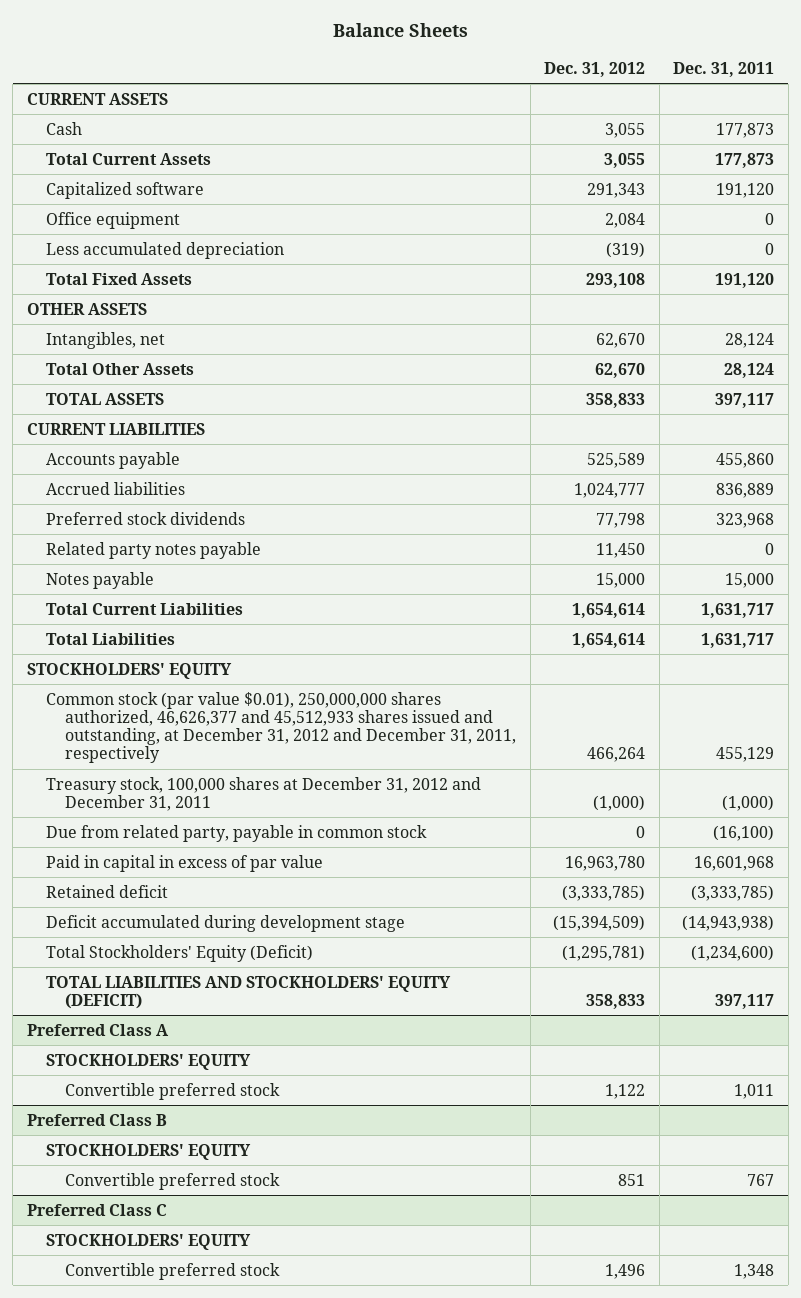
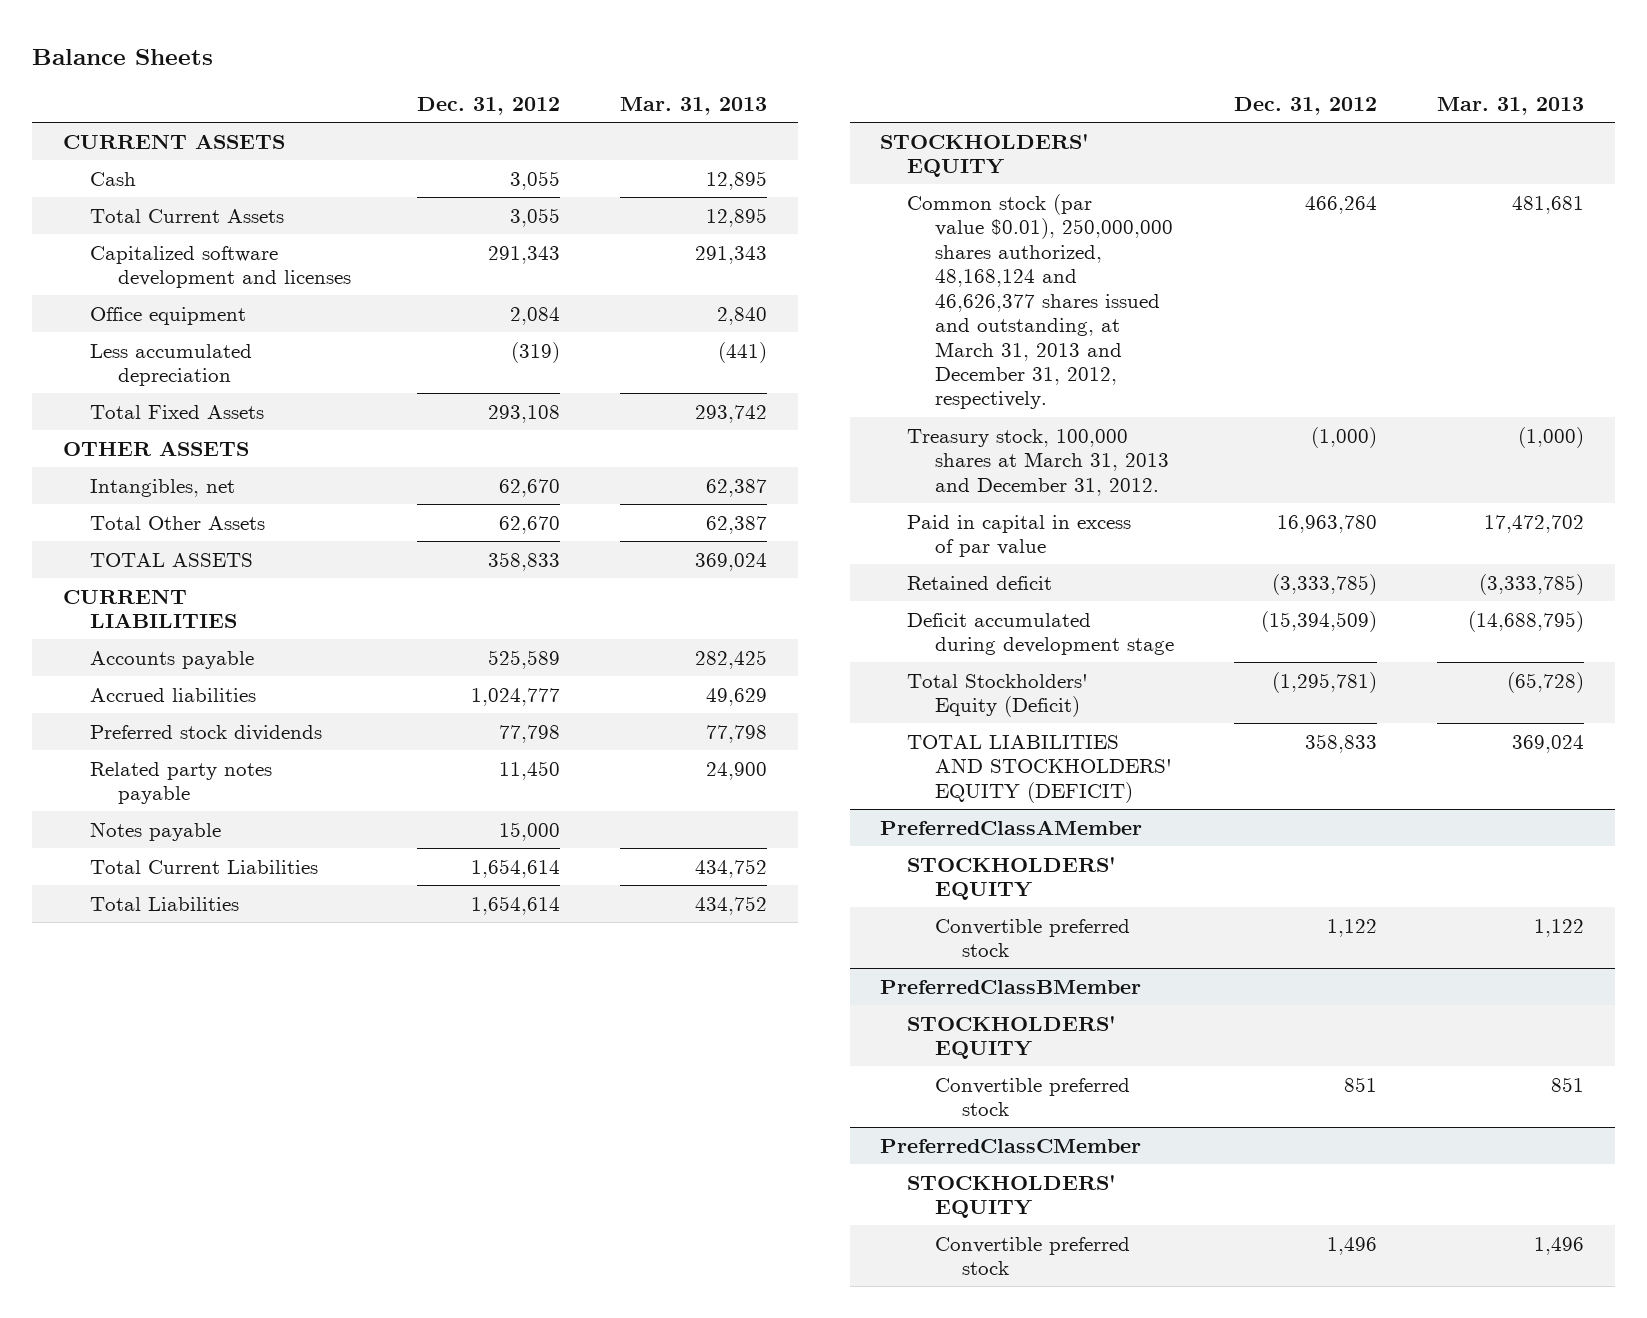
[673,61,775,77] Dec. 31, 2011 -> none
none -> [620,97,768,116] Mar. 31, 2013
[46,181,205,199] Capitalized software -> [90,245,351,289] Capitalized software development and licenses
[46,824,428,842] Due from related party, payable in common stock -> none
[46,691,517,764] Common stock (par value $0.01), 250,000,000 shares authorized, 46,626,377 and 45,512,933 shares issued and outstanding, at December 31, 2012 and December 31, 2011, respectively -> [907,193,1173,410] Common stock (par value $0.01), 250,000,000 shares authorized, 48,168,124 and 46,626,377 shares issued and outstanding, at March 31, 2013 and December 31, 2012, respectively.
[46,776,482,811] Treasury stock, 100,000 shares at December 31, 2012 and December 31, 2011 -> [907,428,1169,496] Treasury stock, 100,000 shares at March 31, 2013 and December 31, 2012.
[26,1023,169,1036] Preferred Class A -> none
none -> [879,819,1142,835] PreferredClassAMember
[26,1113,167,1126] Preferred Class B -> none
none -> [879,979,1141,994] PreferredClassBMember
[26,1203,167,1216] Preferred Class C -> none
none -> [879,1138,1141,1153] PreferredClassCMember

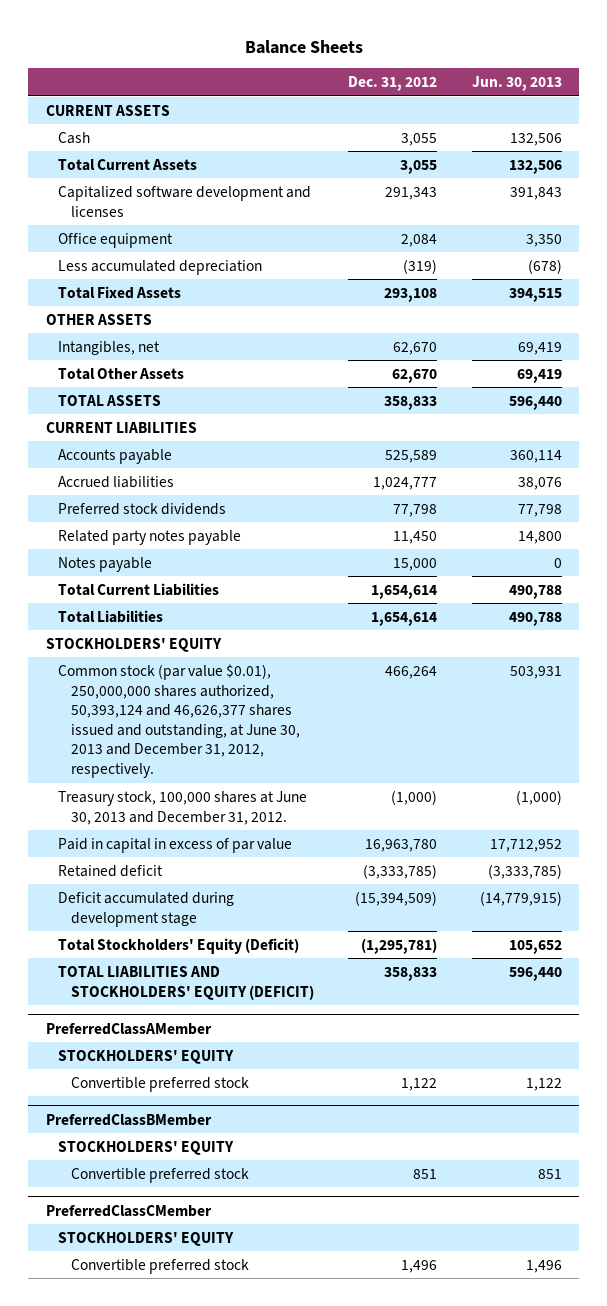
[620,97,768,116] Mar. 31, 2013 -> none
none -> [471,76,562,92] Jun. 30, 2013
[907,193,1173,410] Common stock (par value $0.01), 250,000,000 shares authorized, 48,168,124 and 46,626,377 shares issued and outstanding, at March 31, 2013 and December 31, 2012, respectively. -> [58,663,300,779] Common stock (par value $0.01), 250,000,000 shares authorized, 50,393,124 and 46,626,377 shares issued and outstanding, at June 30, 2013 and December 31, 2012, respectively.
[907,428,1169,496] Treasury stock, 100,000 shares at March 31, 2013 and December 31, 2012. -> [58,790,308,825] Treasury stock, 100,000 shares at June 30, 2013 and December 31, 2012.

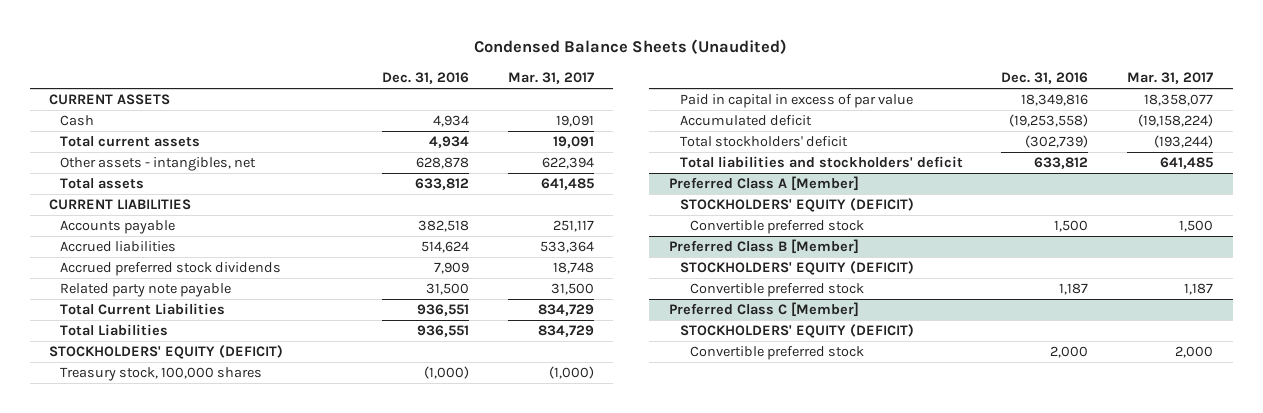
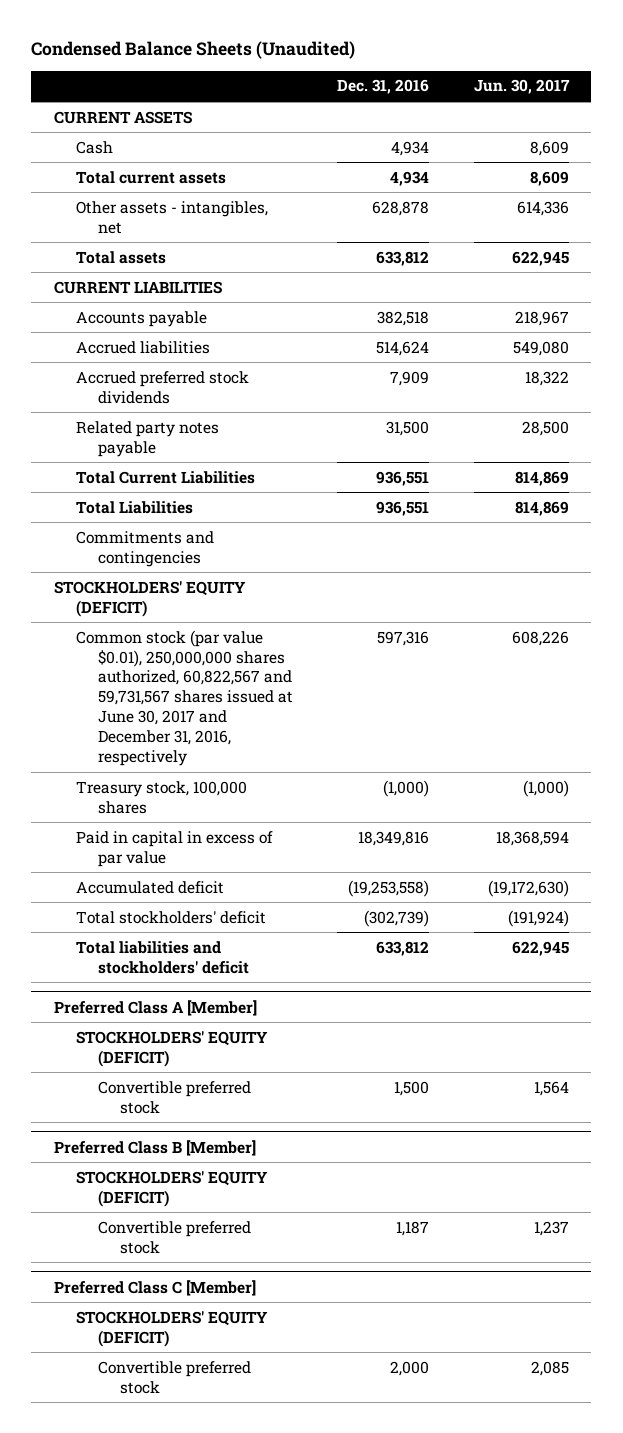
[507,72,594,85] Mar. 31, 2017 -> none
none -> [473,79,570,95] Jun. 30, 2017
[60,283,232,298] Related party note payable -> [75,420,219,457] Related party notes payable
none -> [75,530,214,567] Commitments and contingencies
none -> [75,629,293,767] Common stock (par value $0.01), 250,000,000 shares authorized, 60,822,567 and 59,731,567 shares issued at June 30, 2017 and December 31, 2016, respectively

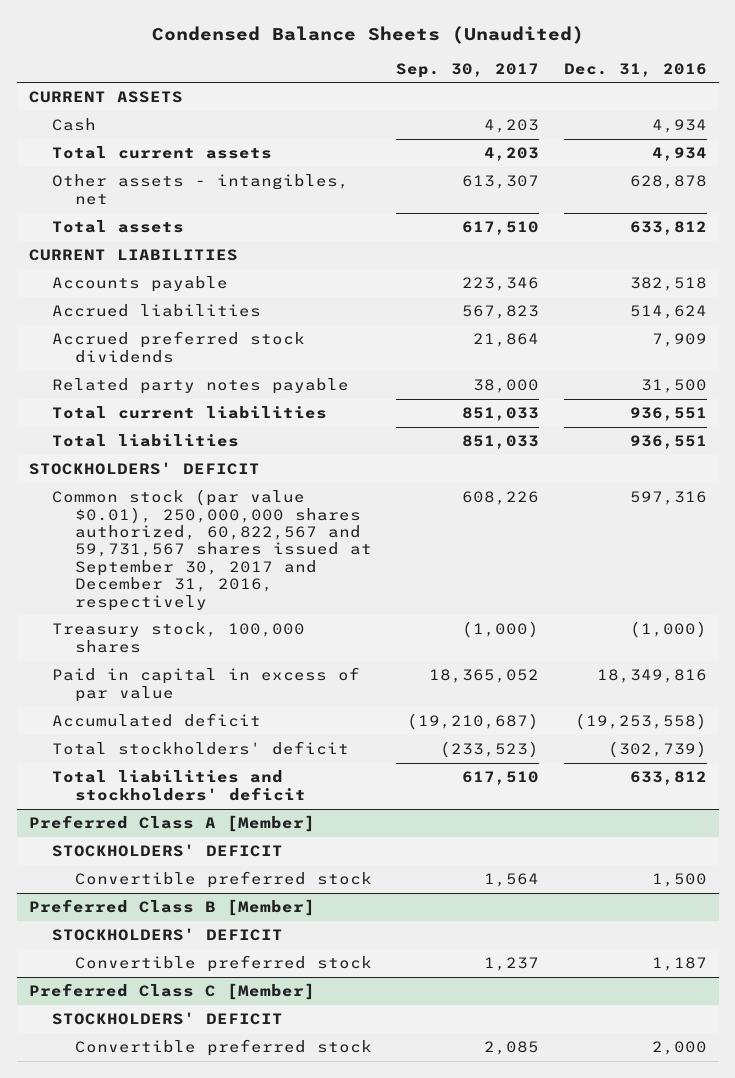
[473,79,570,95] Jun. 30, 2017 -> none
none -> [396,62,540,78] Sep. 30, 2017
[75,530,214,567] Commitments and contingencies -> none
[75,470,255,484] Total Current Liabilities -> [51,406,327,420] Total current liabilities
[75,500,193,514] Total Liabilities -> [51,434,239,448] Total liabilities
[53,580,246,617] STOCKHOLDERS' EQUITY (DEFICIT) -> [28,462,260,476] STOCKHOLDERS' DEFICIT
[75,629,293,767] Common stock (par value $0.01), 250,000,000 shares authorized, 60,822,567 and 59,731,567 shares issued at June 30, 2017 and December 31, 2016, respectively -> [51,489,372,611] Common stock (par value $0.01), 250,000,000 shares authorized, 60,822,567 and 59,731,567 shares issued at September 30, 2017 and December 31, 2016, respectively
[75,1030,268,1067] STOCKHOLDERS' EQUITY (DEFICIT) -> [51,844,283,858] STOCKHOLDERS' DEFICIT
[75,1170,268,1207] STOCKHOLDERS' EQUITY (DEFICIT) -> [51,928,283,942] STOCKHOLDERS' DEFICIT
[75,1310,268,1347] STOCKHOLDERS' EQUITY (DEFICIT) -> [51,1012,283,1026] STOCKHOLDERS' DEFICIT

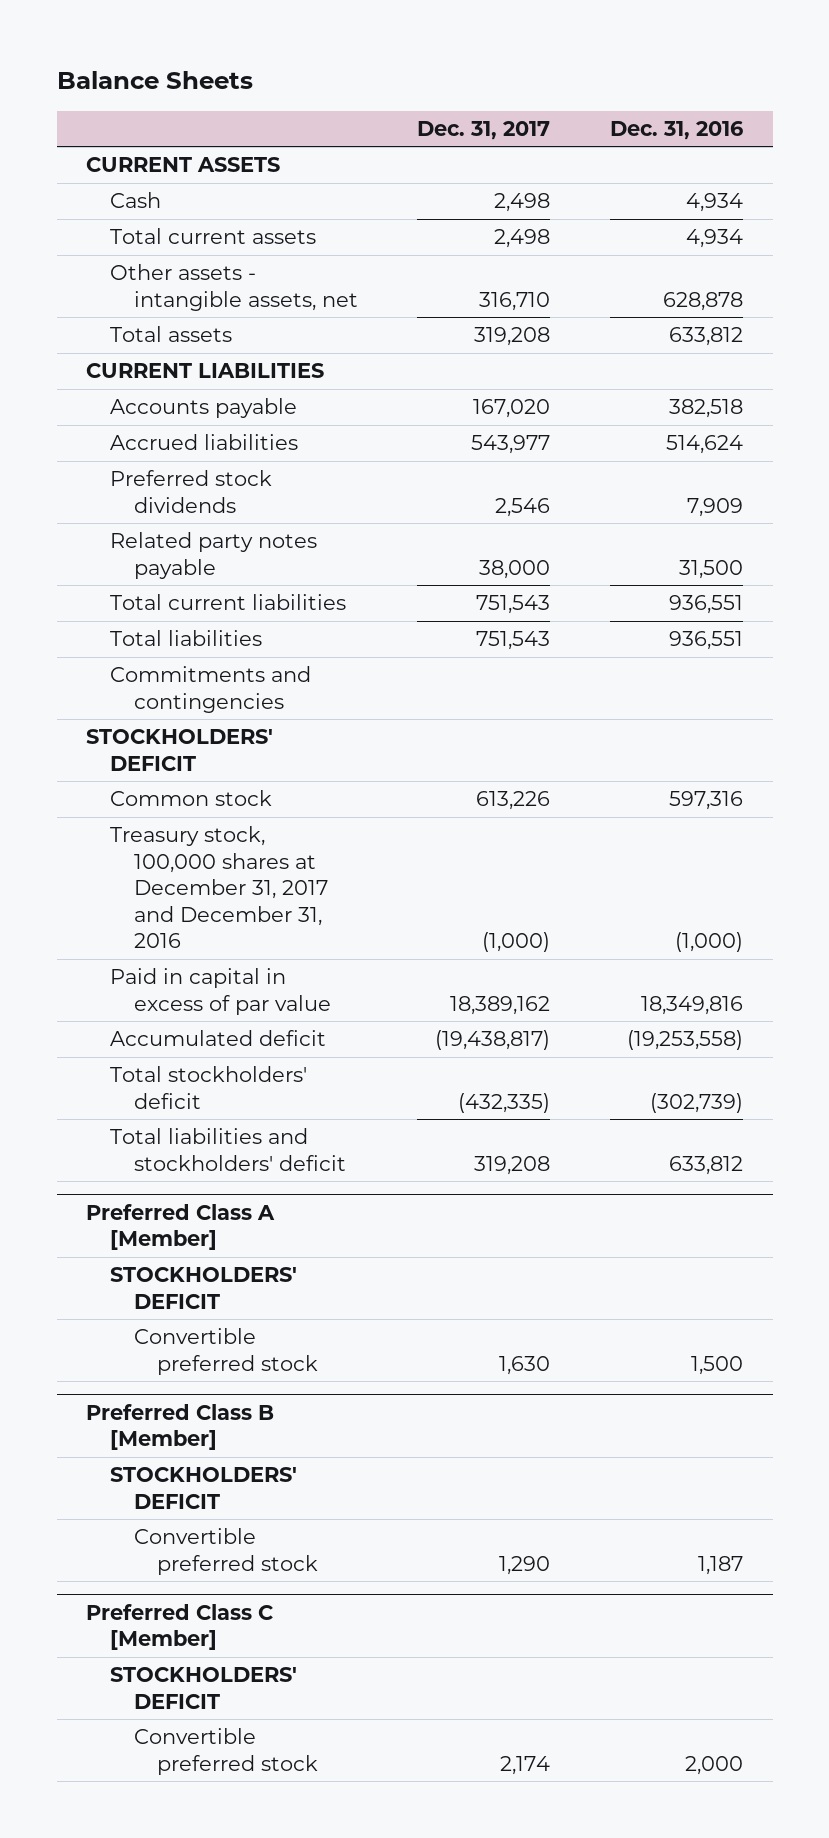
[151,25,584,44] Condensed Balance Sheets (Unaudited) -> [56,71,253,90] Balance Sheets
[396,62,540,78] Sep. 30, 2017 -> none
none -> [417,120,551,140] Dec. 31, 2017
[51,174,349,205] Other assets - intangibles, net -> [109,264,358,311] Other assets - intangible assets, net
[51,331,305,363] Accrued preferred stock dividends -> [109,470,272,513] Preferred stock dividends
none -> [109,666,311,713] Commitments and contingencies
[51,489,372,611] Common stock (par value $0.01), 250,000,000 shares authorized, 60,822,567 and 59,731,567 shares issued at September 30, 2017 and December 31, 2016, respectively -> [109,790,272,807] Common stock
[51,622,305,653] Treasury stock, 100,000 shares -> [109,826,328,949] Treasury stock, 100,000 shares at December 31, 2017 and December 31, 2016

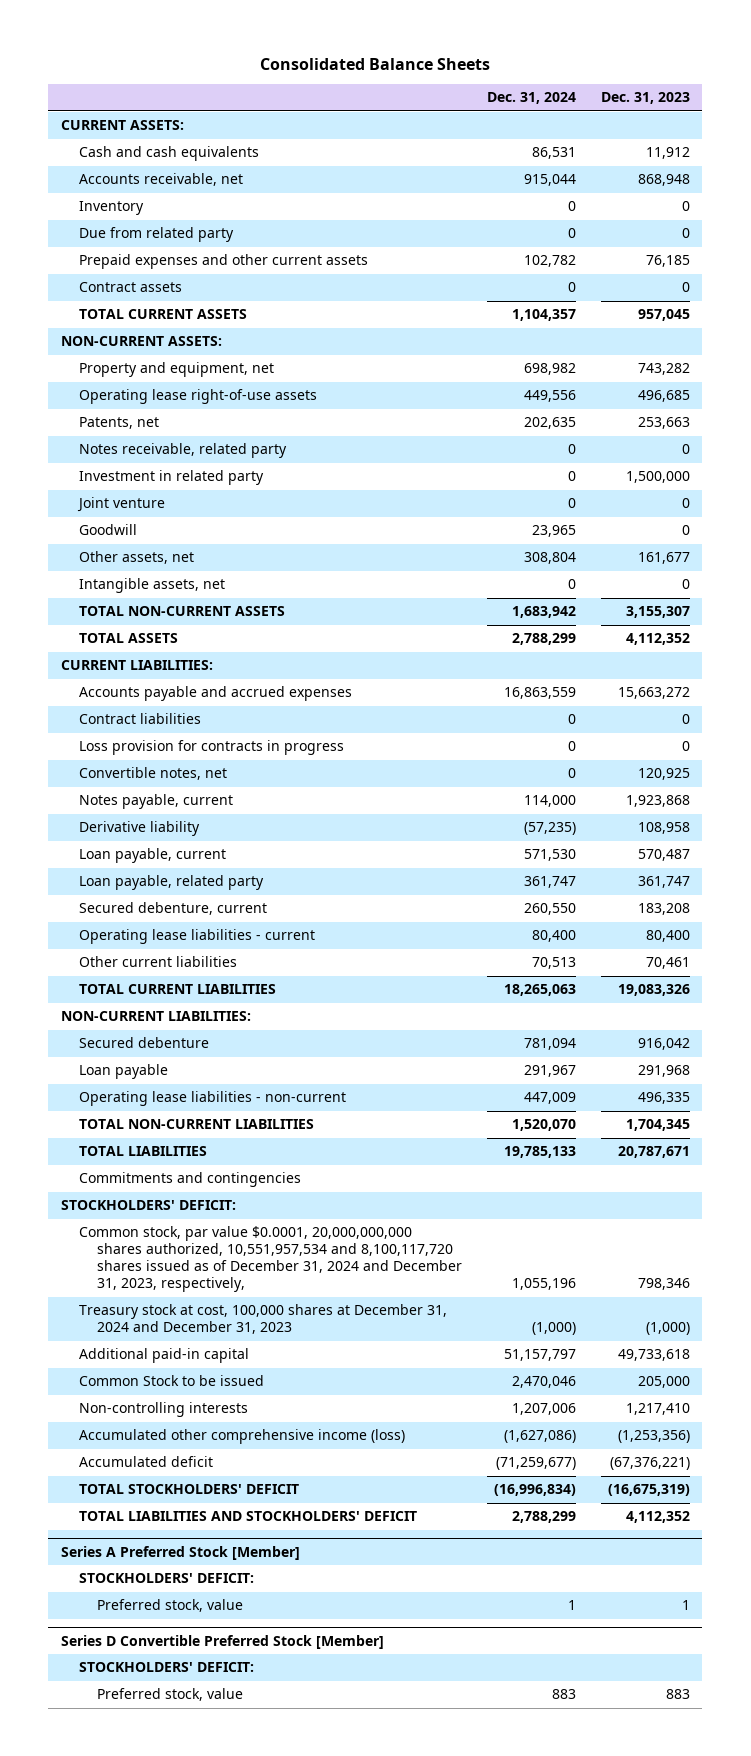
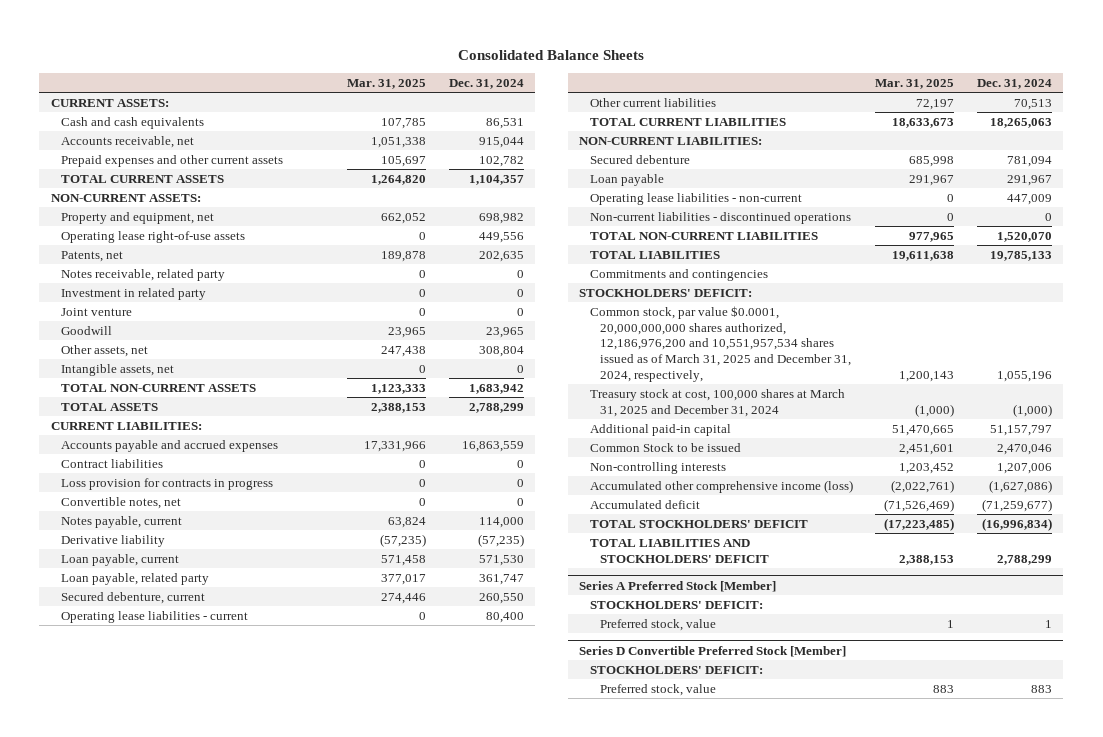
[600,92,690,105] Dec. 31, 2023 -> none
none -> [346,79,426,90] Mar. 31, 2025
[78,201,144,216] Inventory -> none
[78,227,234,243] Due from related party -> none
[78,282,182,293] Contract assets -> none
none -> [589,211,851,224] Non-current liabilities - discontinued operations
[78,1226,463,1293] Common stock, par value $0.0001, 20,000,000,000 shares authorized, 10,551,957,534 and 8,100,117,720 shares issued as of December 31, 2024 and December 31, 2023, respectively, -> [589,305,851,382] Common stock, par value $0.0001, 20,000,000,000 shares authorized, 12,186,976,200 and 10,551,957,534 shares issued as of March 31, 2025 and December 31, 2024, respectively,
[78,1304,447,1335] Treasury stock at cost, 100,000 shares at December 31, 2024 and December 31, 2023 -> [589,388,845,417] Treasury stock at cost, 100,000 shares at March 31, 2025 and December 31, 2024

